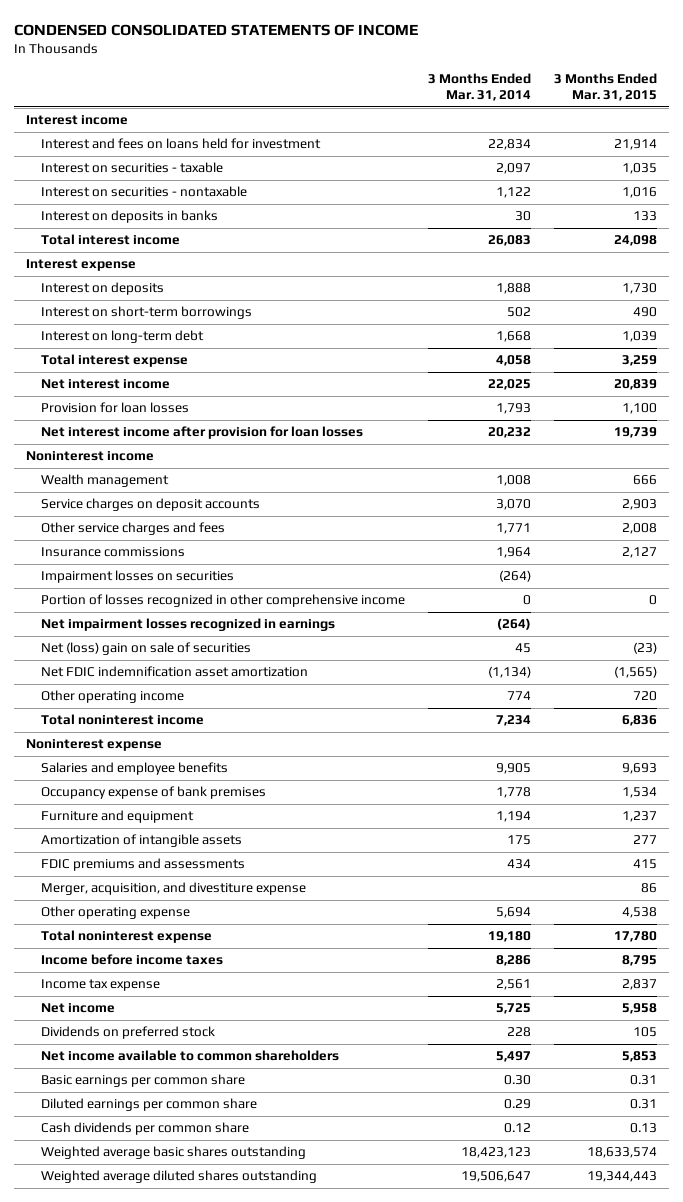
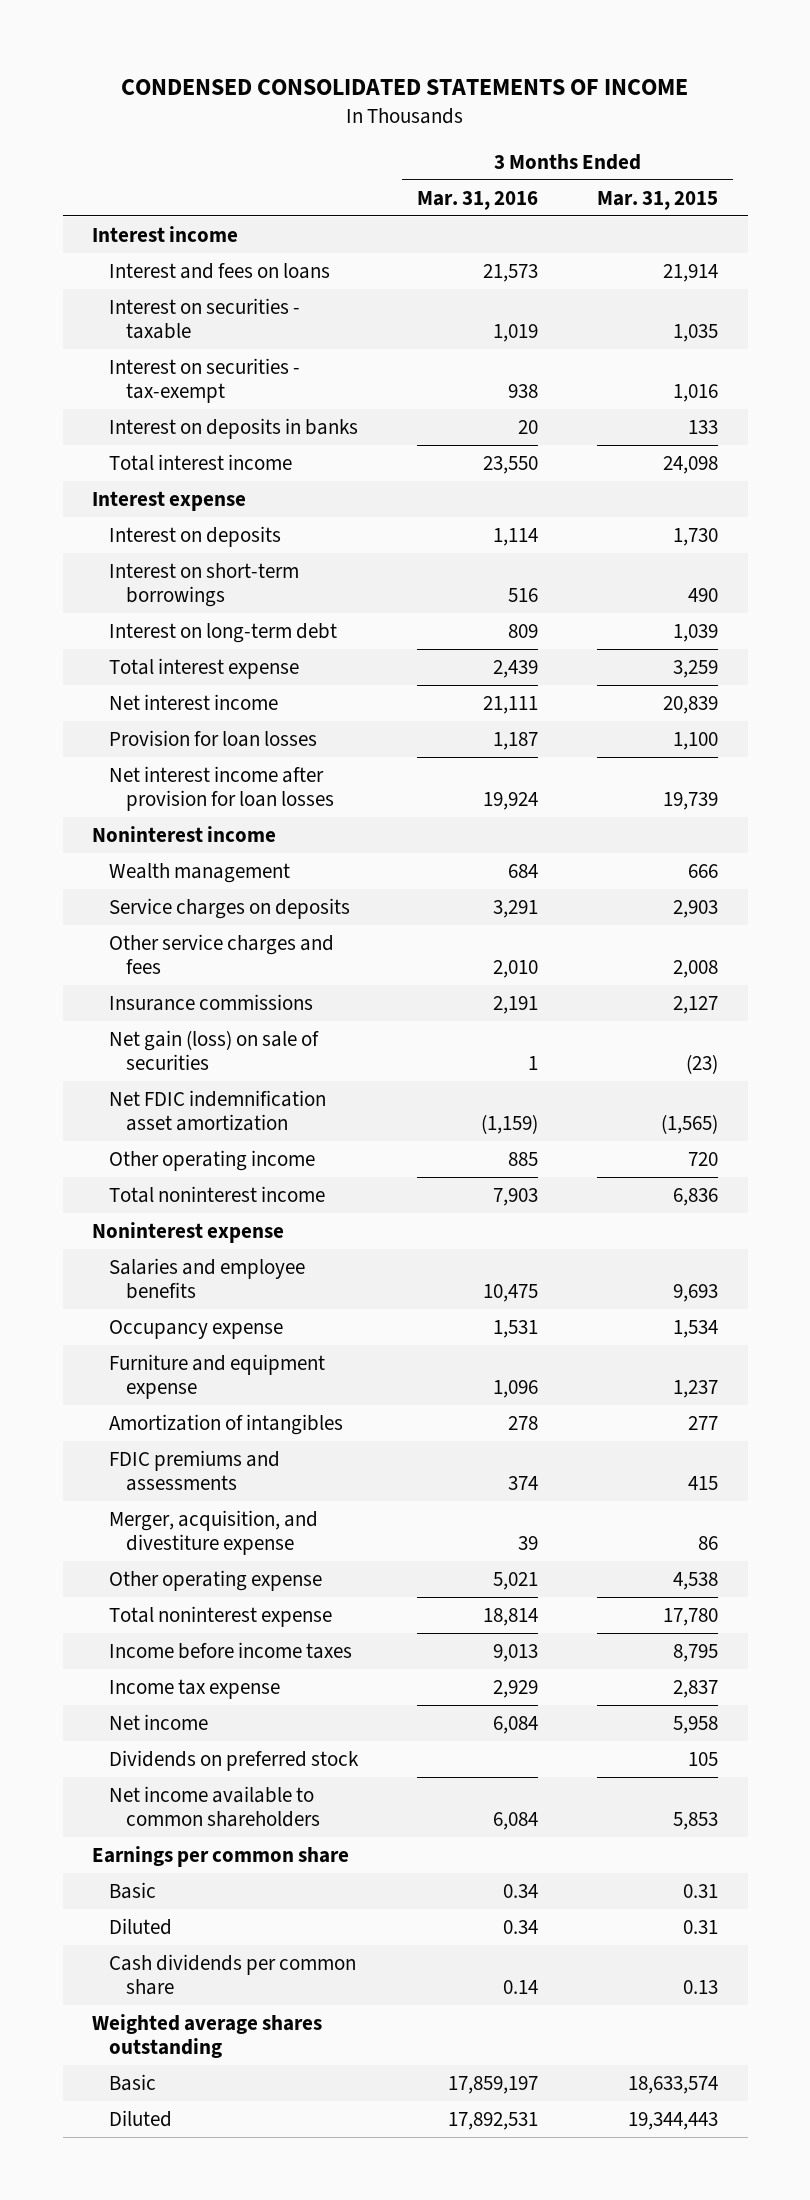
[427,72,531,102] 3 Months Ended Mar. 31, 2014 -> none
none -> [417,190,539,210] Mar. 31, 2016
[40,138,321,150] Interest and fees on loans held for investment -> [109,262,331,279] Interest and fees on loans
[40,186,247,198] Interest on securities - nontaxable -> [109,357,301,403] Interest on securities - tax-exempt
[40,498,260,512] Service charges on deposit accounts -> [109,897,351,919] Service charges on deposits
[40,570,234,584] Impairment losses on securities -> none
[40,594,405,608] Portion of losses recognized in other comprehensive income -> none
[40,618,335,632] Net impairment losses recognized in earnings -> none
[40,642,251,656] Net (loss) gain on sale of securities -> [109,1029,320,1070] Net gain (loss) on sale of securities
[40,786,266,800] Occupancy expense of bank premises -> [109,1319,284,1339] Occupancy expense
[40,810,194,824] Furniture and equipment -> [109,1353,326,1399] Furniture and equipment expense
[40,834,242,848] Amortization of intangible assets -> [109,1413,344,1435] Amortization of intangibles
none -> [92,1845,350,1867] Earnings per common share
[40,1074,245,1088] Basic earnings per common share -> [109,1881,157,1899] Basic
[40,1098,257,1112] Diluted earnings per common share -> [109,1917,173,1935] Diluted
none -> [92,2013,323,2058] Weighted average shares outstanding
[40,1146,306,1160] Weighted average basic shares outstanding -> [109,2073,157,2091] Basic
[40,1170,317,1184] Weighted average diluted shares outstanding -> [109,2109,173,2127] Diluted

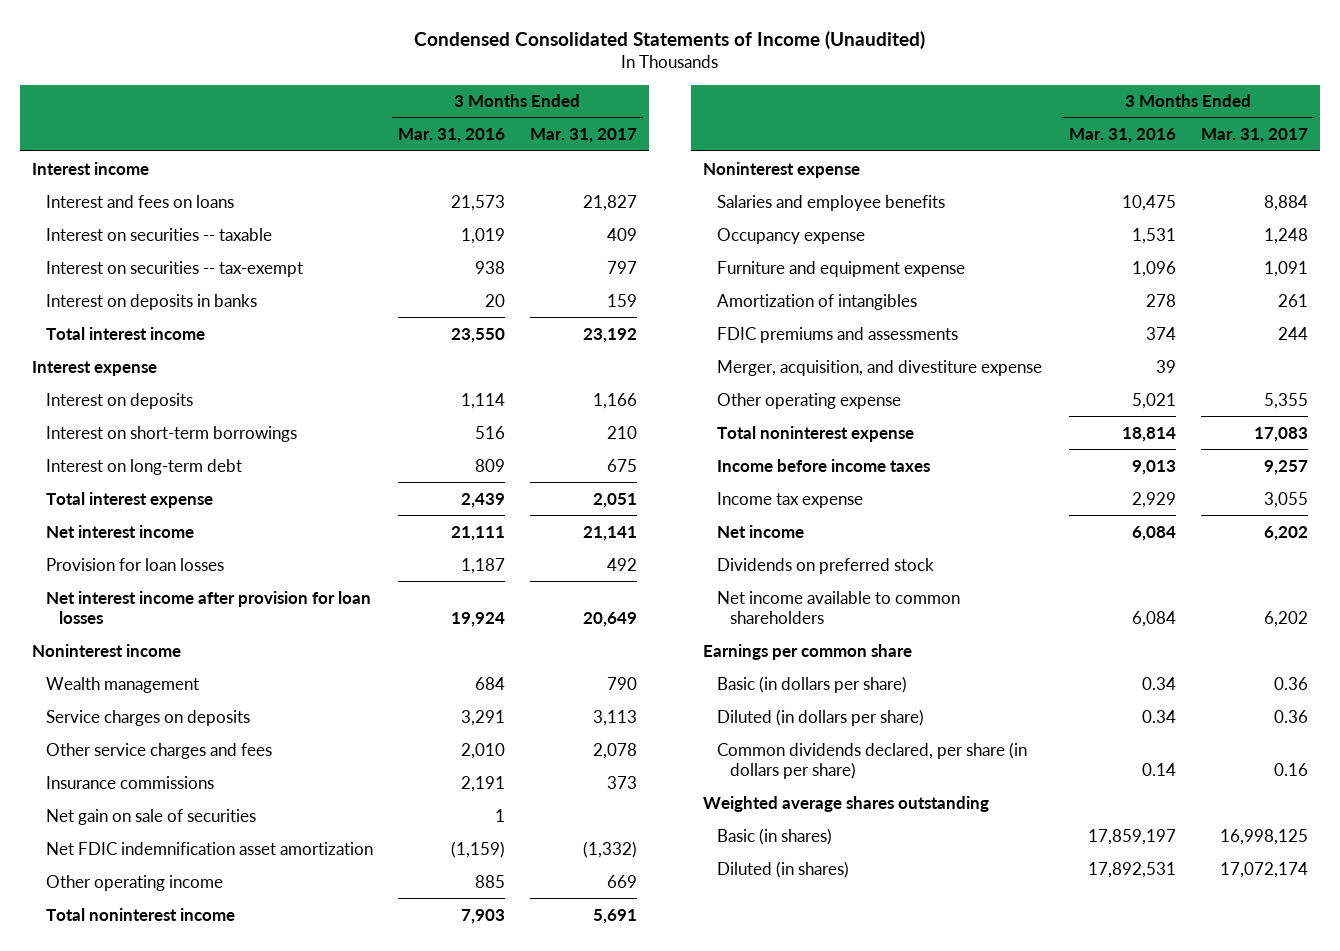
[121,79,689,96] CONDENSED CONSOLIDATED STATEMENTS OF INCOME -> [414,30,926,49] Condensed Consolidated Statements of Income (Unaudited)
[597,190,719,210] Mar. 31, 2015 -> none
none -> [529,128,637,144] Mar. 31, 2017
[109,297,301,339] Interest on securities - taxable -> [45,227,272,241] Interest on securities -- taxable
[109,357,301,403] Interest on securities - tax-exempt -> [45,260,303,277] Interest on securities -- tax-exempt
[109,1029,320,1070] Net gain (loss) on sale of securities -> [45,808,256,825] Net gain on sale of securities
[109,1881,157,1899] Basic -> [716,675,907,693] Basic (in dollars per share)
[109,1917,173,1935] Diluted -> [716,708,924,726] Diluted (in dollars per share)
[109,1953,357,1995] Cash dividends per common share -> [716,741,1027,779] Common dividends declared, per share (in dollars per share)
[109,2073,157,2091] Basic -> [716,827,832,845] Basic (in shares)
[109,2109,173,2127] Diluted -> [716,860,849,878] Diluted (in shares)

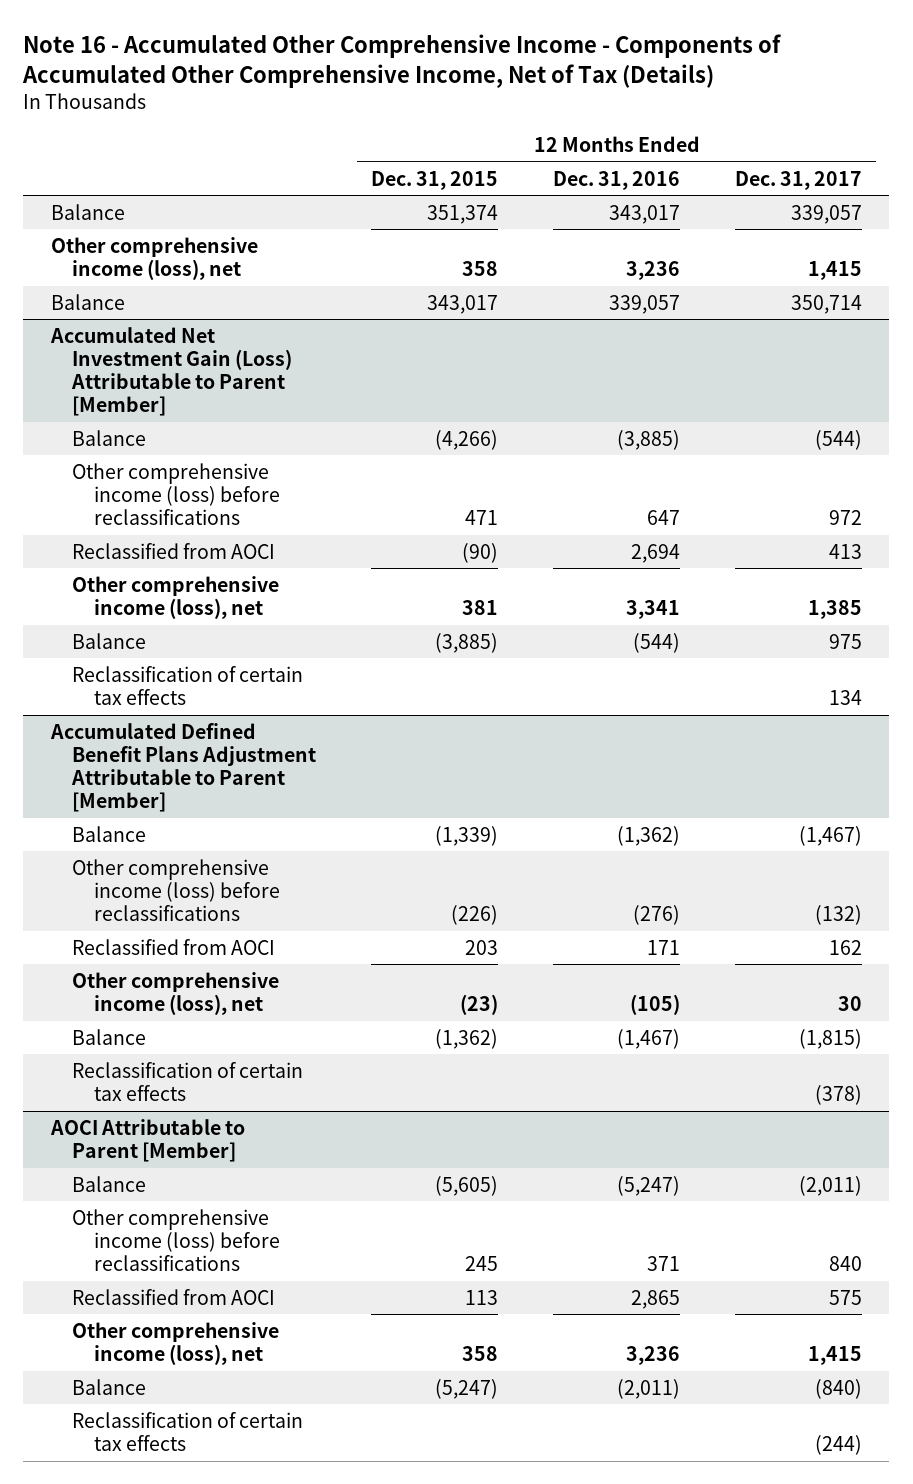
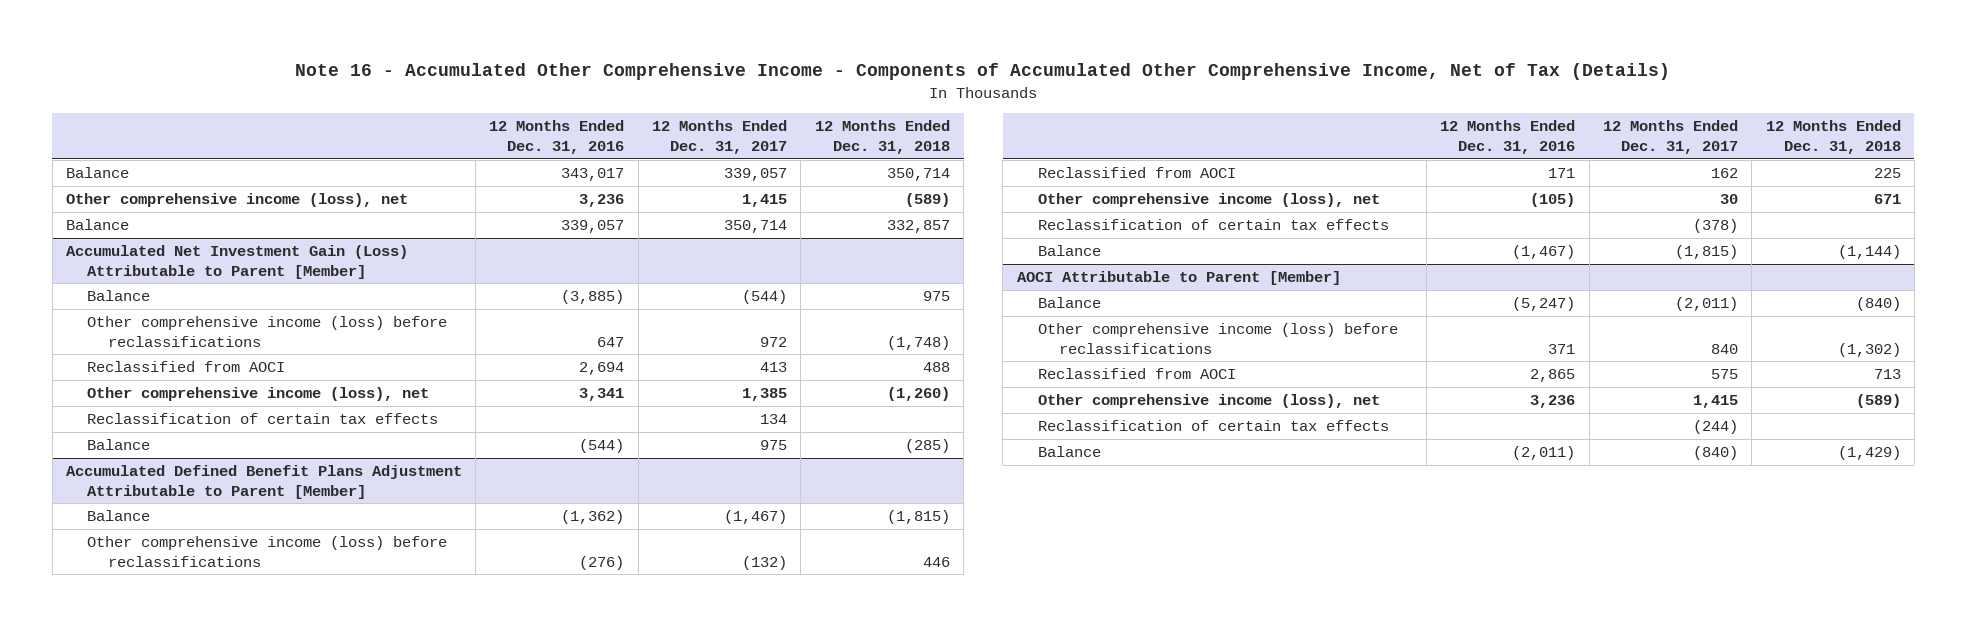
[371,170,499,190] Dec. 31, 2015 -> none
none -> [814,120,950,155] 12 Months Ended Dec. 31, 2018
[72,632,147,649] Balance -> [87,438,151,450] Balance
[72,1028,147,1045] Balance -> [1037,244,1101,256] Balance
[72,1378,147,1395] Balance -> [1037,445,1101,457] Balance

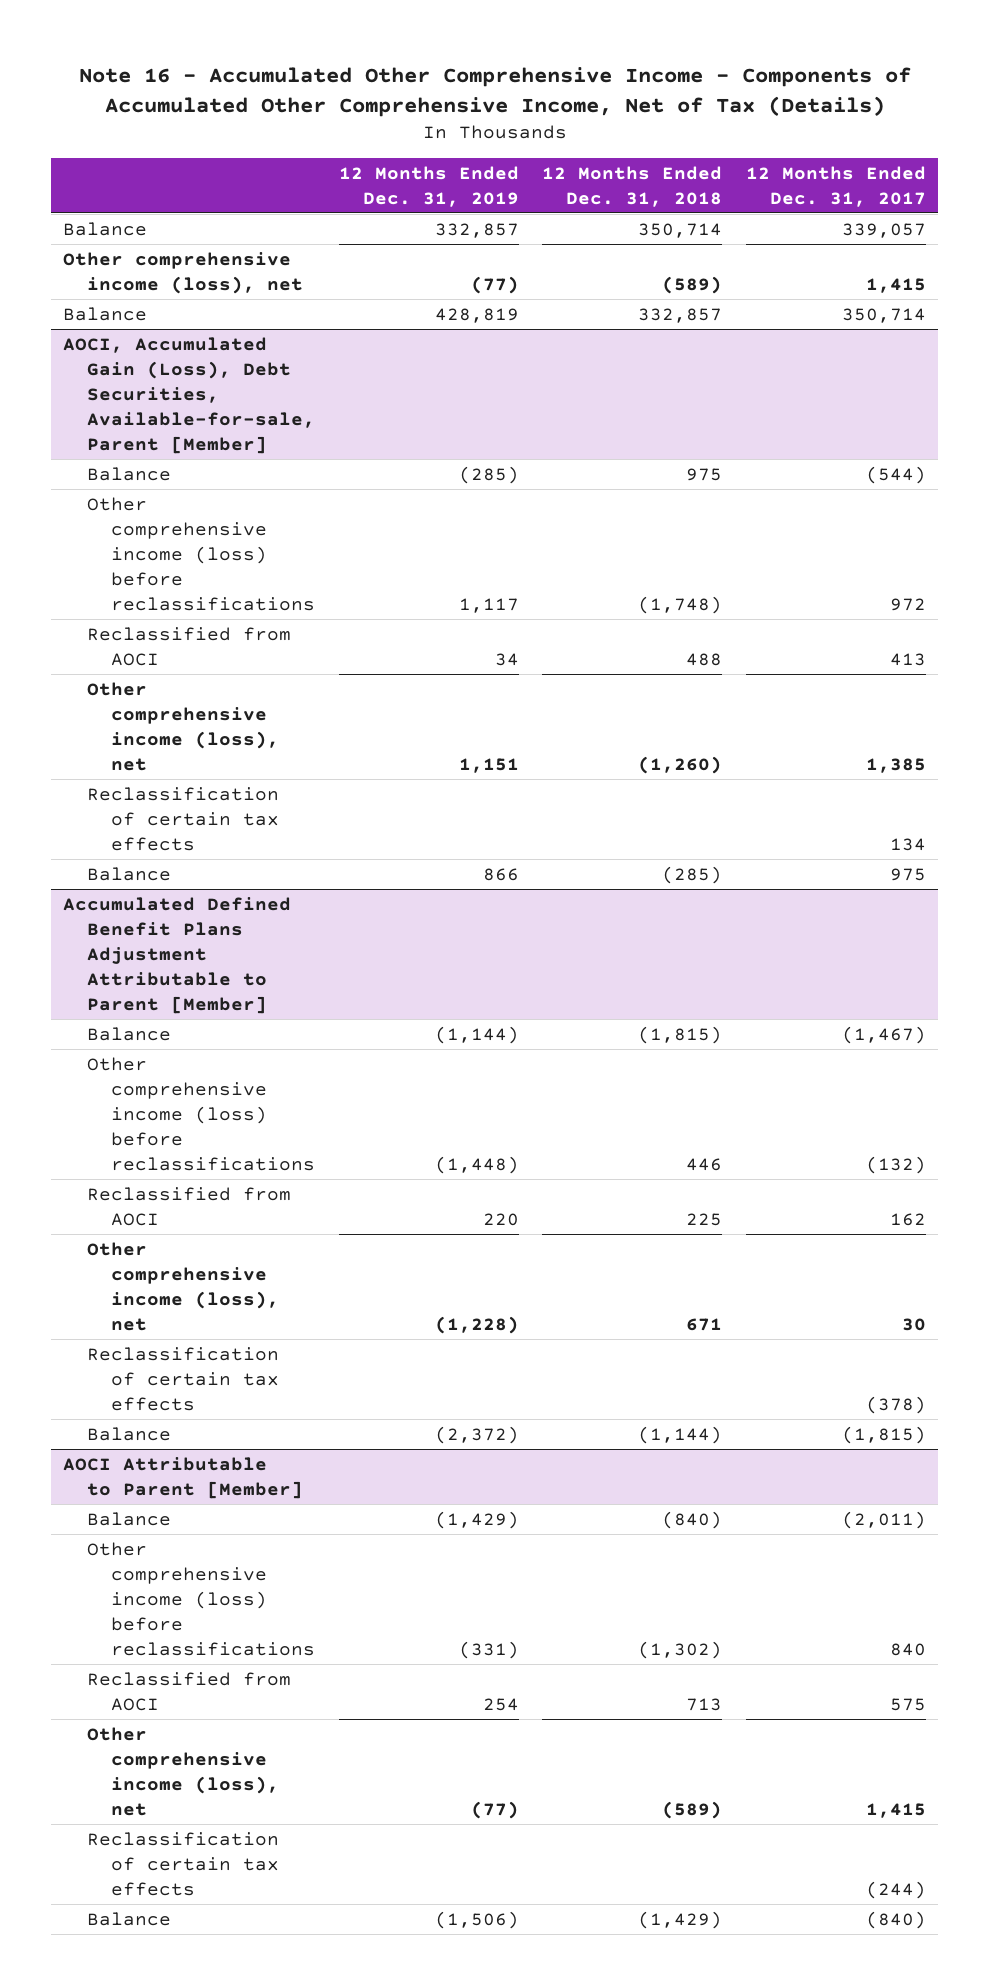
[489,120,625,155] 12 Months Ended Dec. 31, 2016 -> none
none -> [338,165,519,207] 12 Months Ended Dec. 31, 2019
[65,244,408,279] Accumulated Net Investment Gain (Loss) Attributable to Parent [Member] -> [63,336,316,454] AOCI, Accumulated Gain (Loss), Debt Securities, Available-for-sale, Parent [Member]

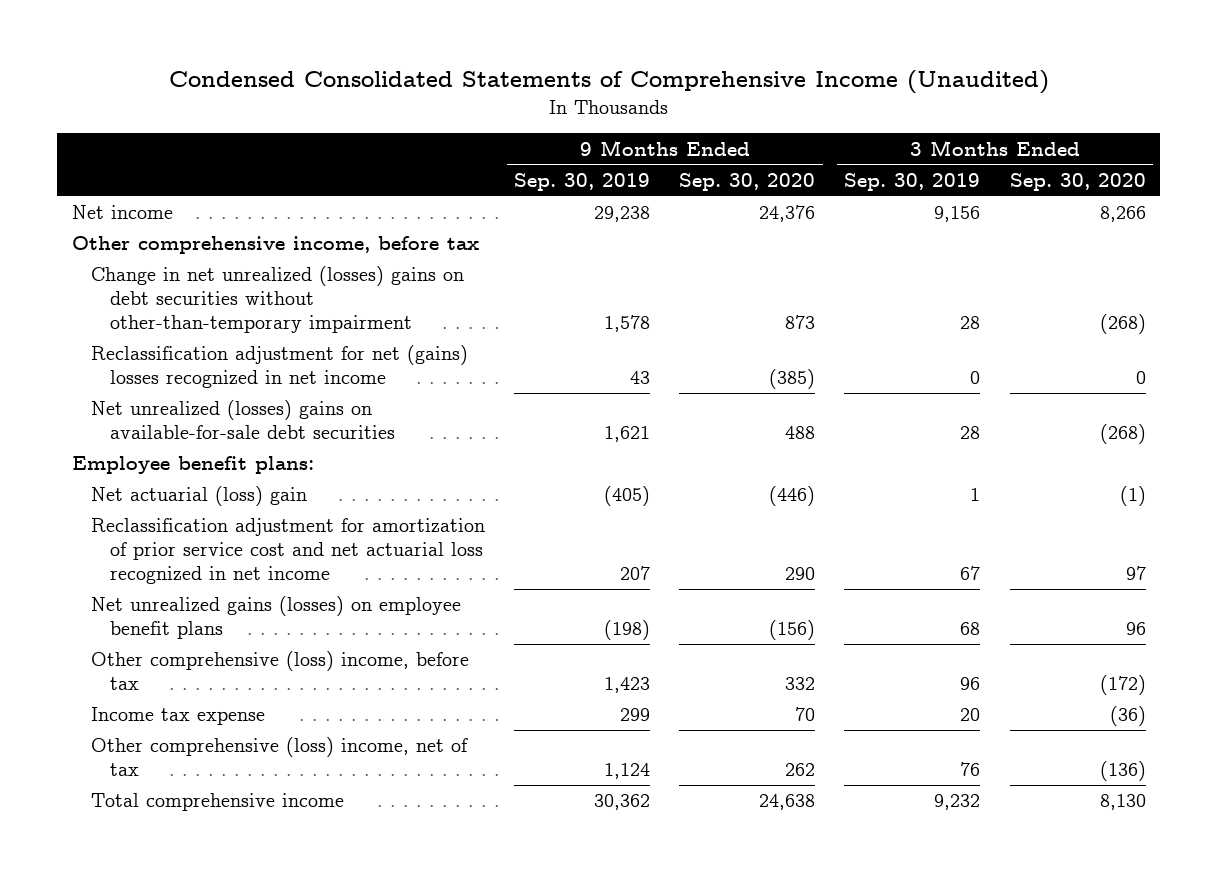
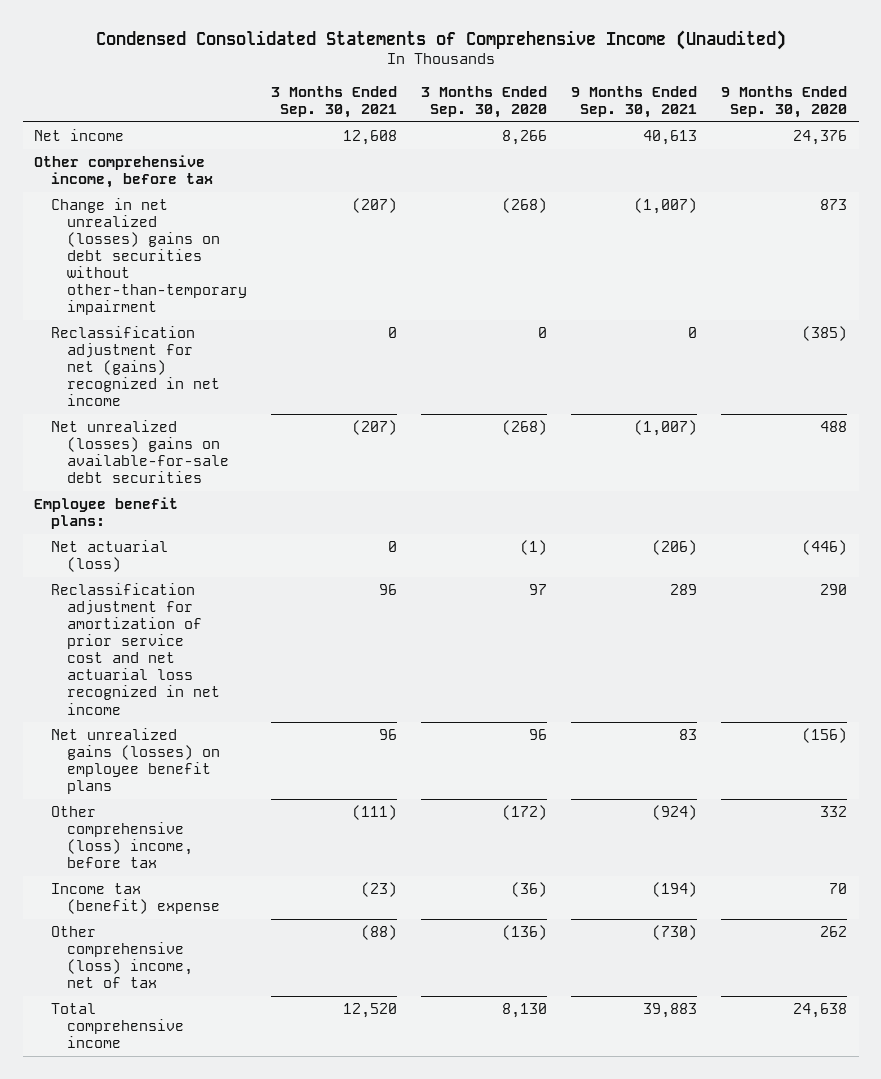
[514,172,651,191] Sep. 30, 2019 -> none
[844,172,981,191] Sep. 30, 2019 -> none
none -> [271,85,398,118] 3 Months Ended Sep. 30, 2021
none -> [570,85,697,118] 9 Months Ended Sep. 30, 2021
[91,345,469,389] Reclassification adjustment for net (gains) losses recognized in net income -> [50,326,221,407] Reclassification adjustment for net (gains) recognized in net income
[91,486,308,507] Net actuarial (loss) gain -> [50,540,168,573] Net actuarial (loss)
[91,707,266,726] Income tax expense -> [50,883,221,915] Income tax (benefit) expense

